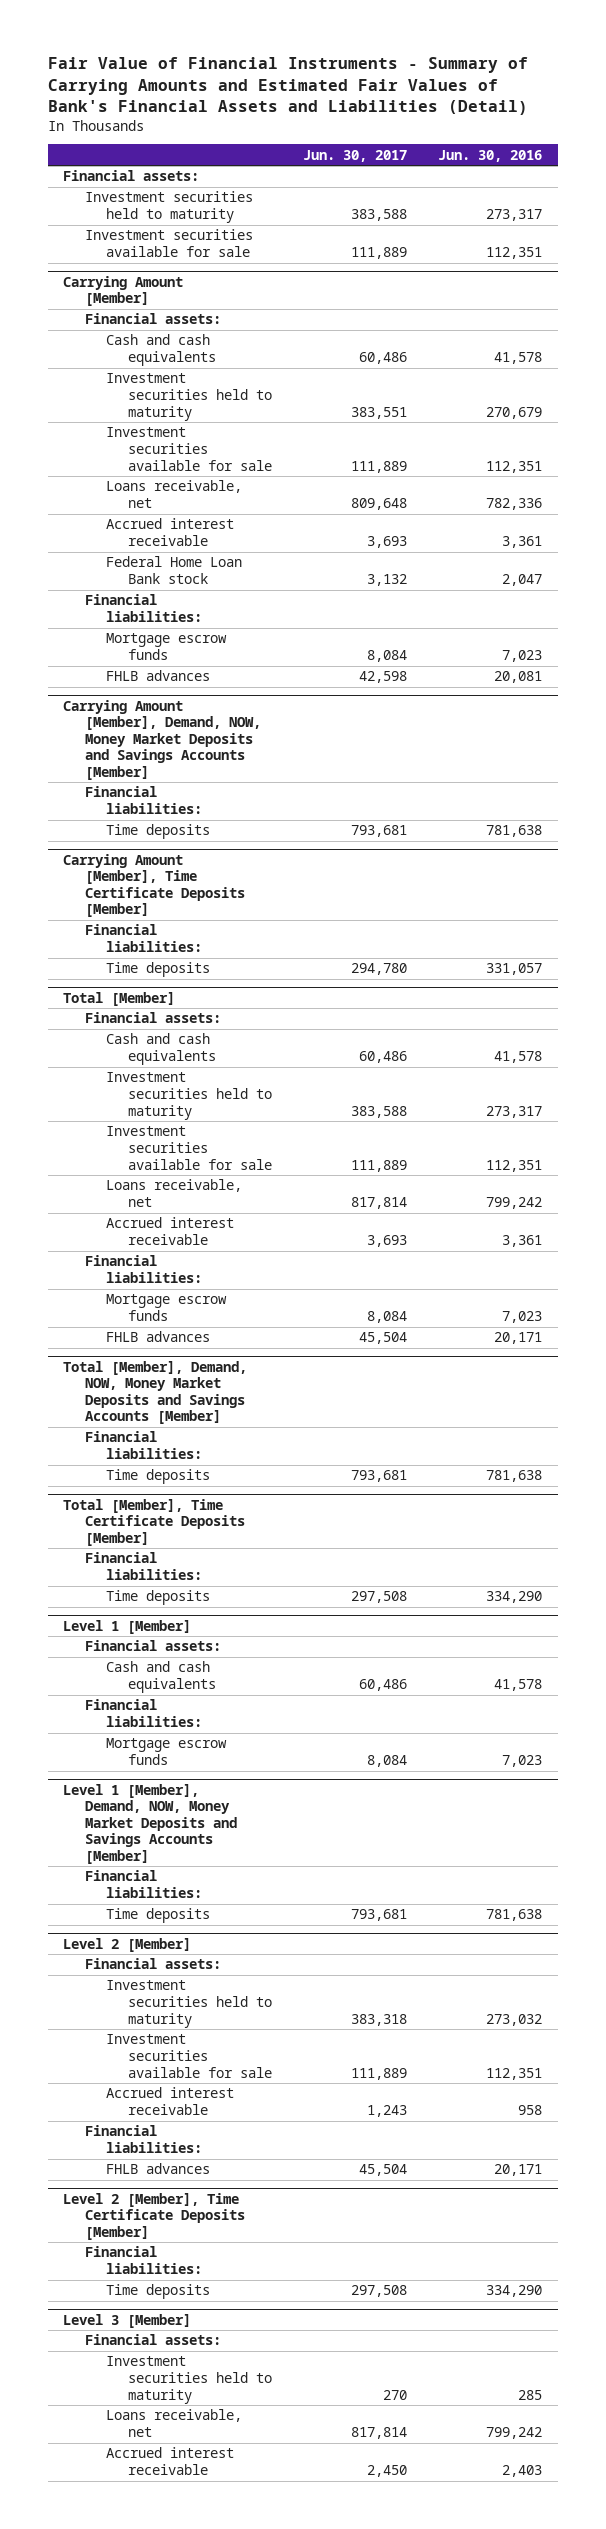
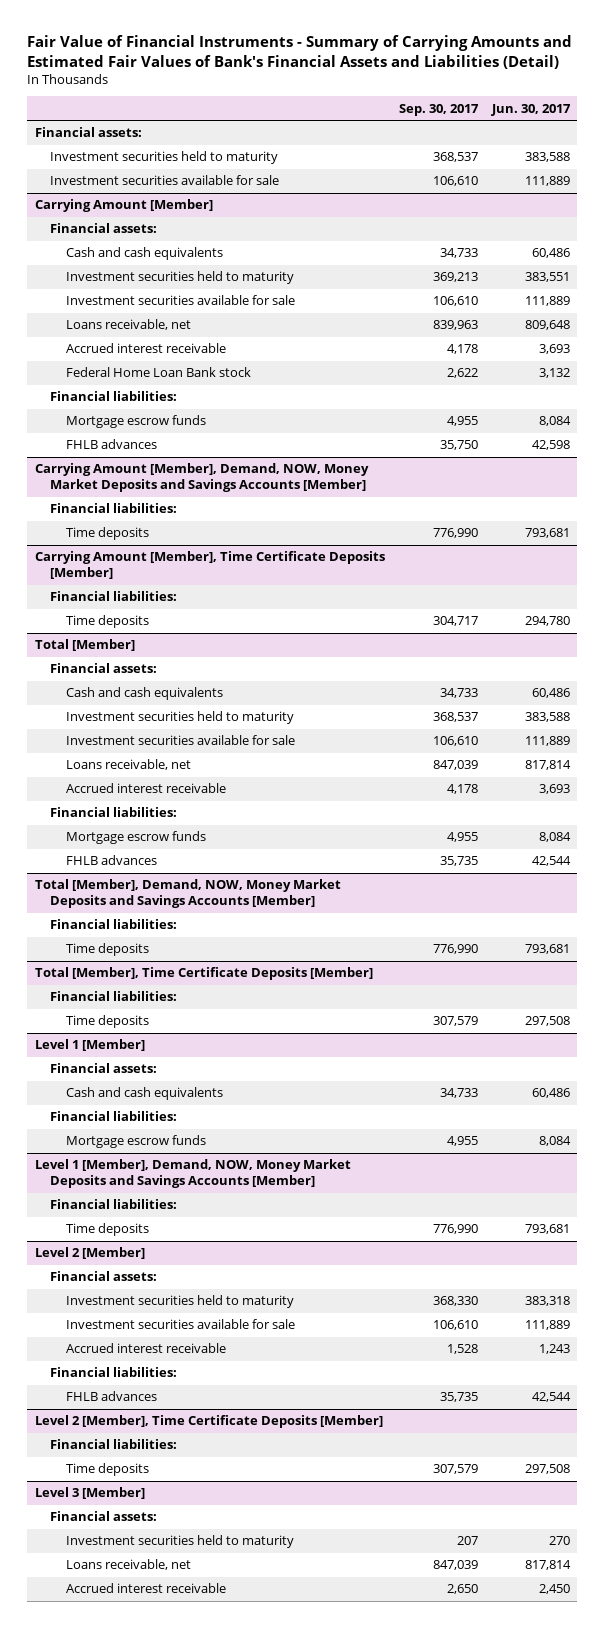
[438,149,543,162] Jun. 30, 2016 -> none
none -> [398,103,479,116] Sep. 30, 2017
[358,1332,407,1345] 45,504 -> [531,856,571,867] 42,544
[358,2164,407,2177] 45,504 -> [531,1392,571,1403] 42,544

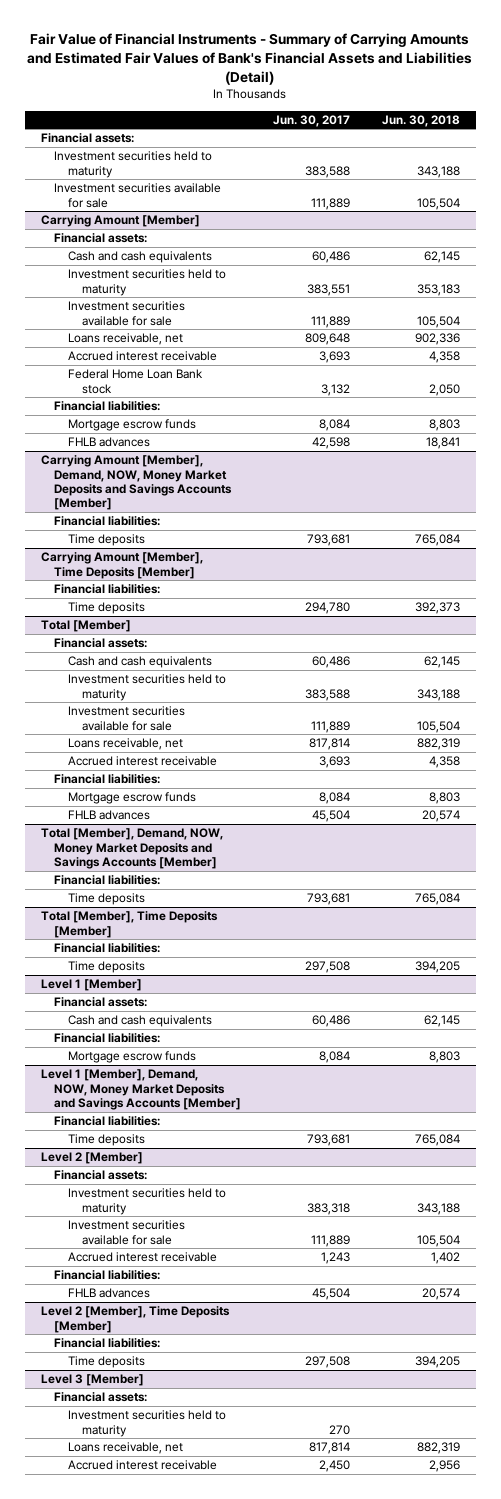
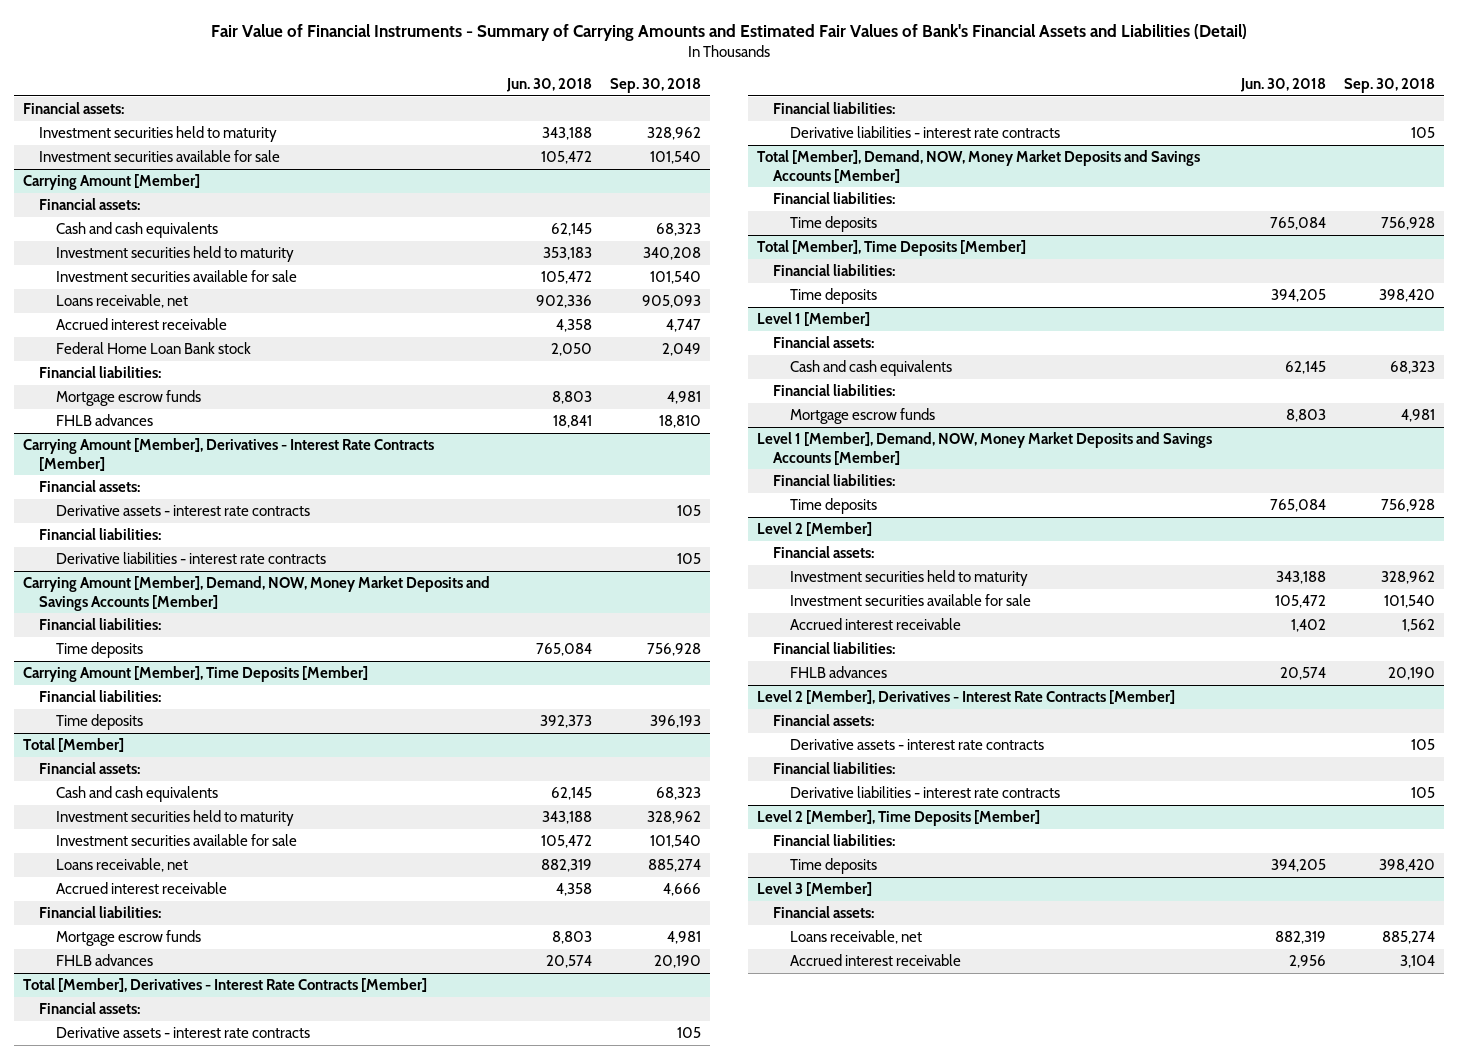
[273,114,351,127] Jun. 30, 2017 -> none
none -> [610,77,702,93] Sep. 30, 2018
[417,197,461,210] 105,504 -> [541,151,593,165] 105,472
[417,315,461,328] 105,504 -> [541,271,593,285] 105,472
none -> [22,438,434,471] Carrying Amount [Member], Derivatives - Interest Rate Contracts [Member]
none -> [39,480,141,493] Financial assets:
none -> [55,505,310,517] Derivative assets - interest rate contracts
none -> [39,528,162,541] Financial liabilities:
none -> [55,552,326,565] Derivative liabilities - interest rate contracts
[417,720,461,733] 105,504 -> [541,835,593,849] 105,472
none -> [22,978,427,993] Total [Member], Derivatives - Interest Rate Contracts [Member]
none -> [39,1002,141,1015] Financial assets:
none -> [55,1027,310,1039] Derivative assets - interest rate contracts
none -> [773,102,896,115] Financial liabilities:
none -> [789,126,1060,139] Derivative liabilities - interest rate contracts
[417,1234,461,1247] 105,504 -> [1275,595,1327,609] 105,472
none -> [756,690,1175,705] Level 2 [Member], Derivatives - Interest Rate Contracts [Member]
none -> [773,714,875,727] Financial assets:
none -> [789,739,1044,751] Derivative assets - interest rate contracts
none -> [773,762,896,775] Financial liabilities:
none -> [789,786,1060,799] Derivative liabilities - interest rate contracts
[68,1410,227,1437] Investment securities held to maturity -> none

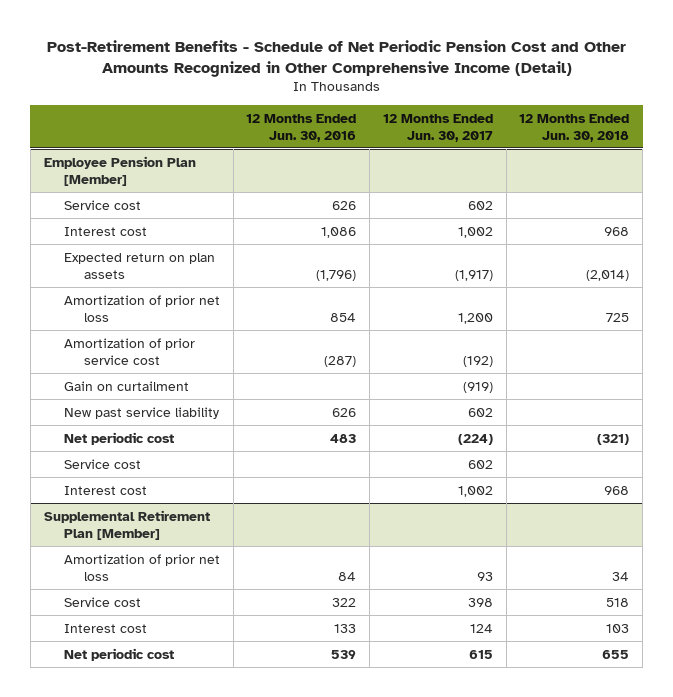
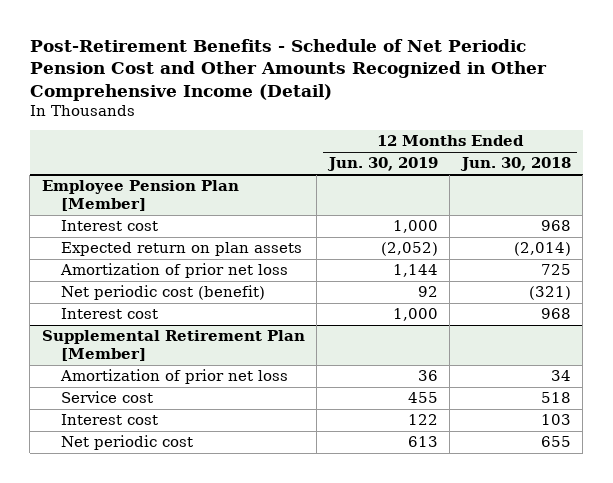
[246,113,357,142] 12 Months Ended Jun. 30, 2016 -> none
[382,113,493,142] 12 Months Ended Jun. 30, 2017 -> none
none -> [326,157,438,172] Jun. 30, 2019
[63,199,141,210] Service cost -> none
[63,337,195,365] Amortization of prior service cost -> none
[63,380,189,391] Gain on curtailment -> none
[63,406,219,419] New past service liability -> none
[63,458,141,469] Service cost -> none
[63,431,174,445] Net periodic cost -> [60,285,265,301] Net periodic cost (benefit)

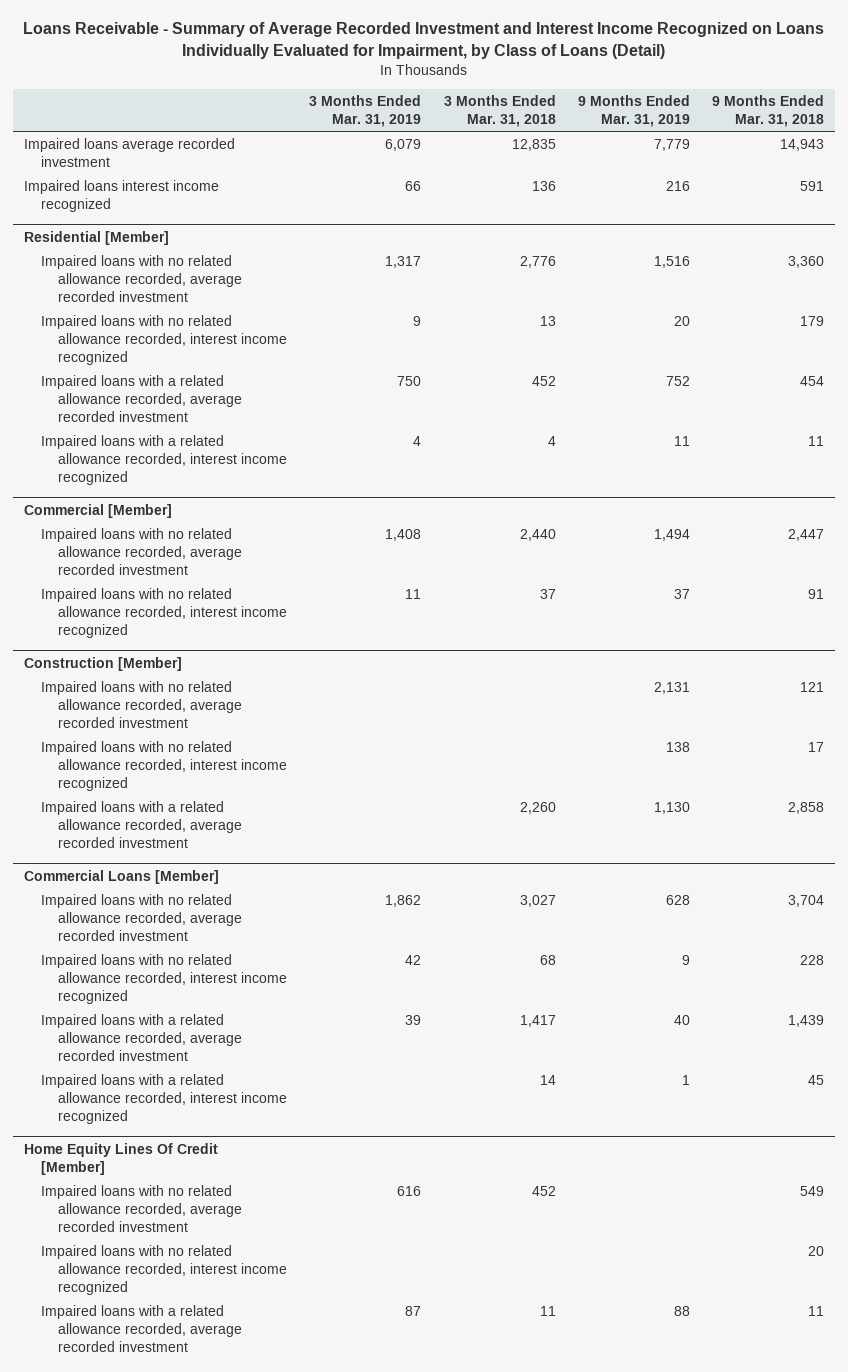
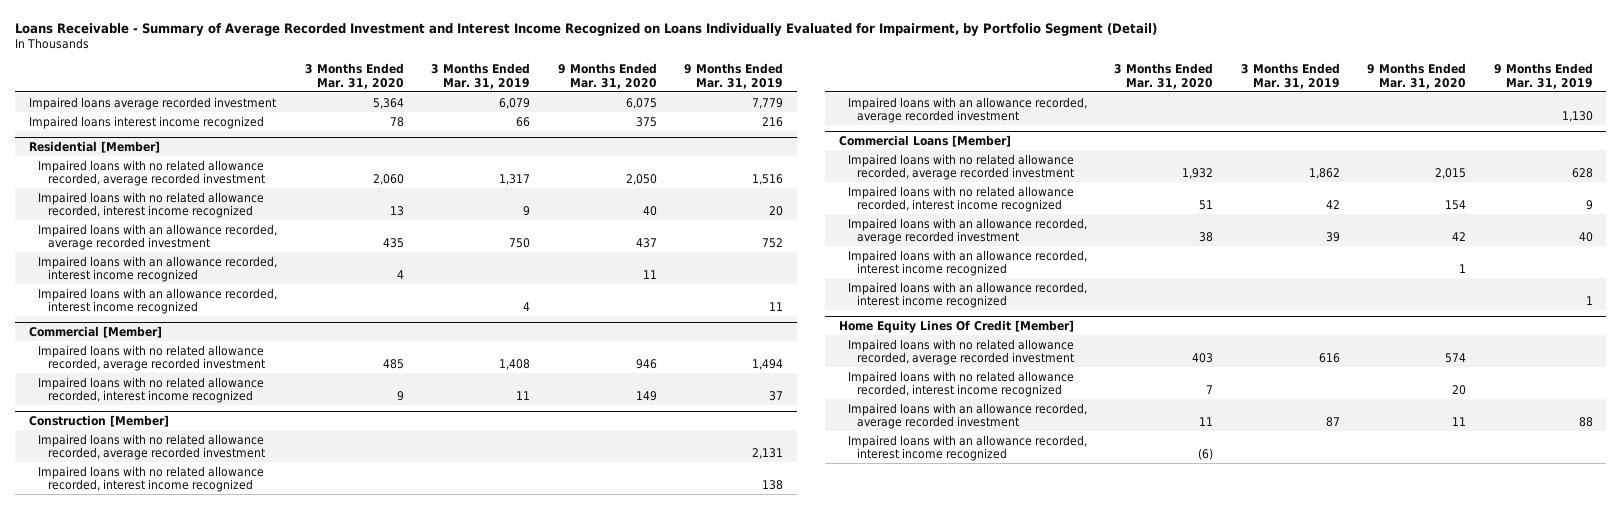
[23,22,825,60] Loans Receivable - Summary of Average Recorded Investment and Interest Income Recognized on Loans Individually Evaluated for Impairment, by Class of Loans (Detail) -> [15,22,1158,36] Loans Receivable - Summary of Average Recorded Investment and Interest Income Recognized on Loans Individually Evaluated for Impairment, by Portfolio Segment (Detail)
[443,95,556,128] 3 Months Ended Mar. 31, 2018 -> none
[712,95,825,128] 9 Months Ended Mar. 31, 2018 -> none
none -> [304,63,404,89] 3 Months Ended Mar. 31, 2020
none -> [557,63,657,89] 9 Months Ended Mar. 31, 2020
[40,374,243,422] Impaired loans with a related allowance recorded, average recorded investment -> [38,223,278,250] Impaired loans with an allowance recorded, average recorded investment
none -> [38,255,278,282] Impaired loans with an allowance recorded, interest income recognized
[40,434,288,485] Impaired loans with a related allowance recorded, interest income recognized -> [38,287,278,314] Impaired loans with an allowance recorded, interest income recognized
[40,800,243,848] Impaired loans with a related allowance recorded, average recorded investment -> [847,96,1087,123] Impaired loans with an allowance recorded, average recorded investment
[40,1013,243,1061] Impaired loans with a related allowance recorded, average recorded investment -> [847,217,1087,244] Impaired loans with an allowance recorded, average recorded investment
none -> [847,249,1087,276] Impaired loans with an allowance recorded, interest income recognized
[40,1073,288,1124] Impaired loans with a related allowance recorded, interest income recognized -> [847,281,1087,308] Impaired loans with an allowance recorded, interest income recognized
[40,1304,243,1352] Impaired loans with a related allowance recorded, average recorded investment -> [847,402,1087,429] Impaired loans with an allowance recorded, average recorded investment
none -> [847,434,1087,461] Impaired loans with an allowance recorded, interest income recognized

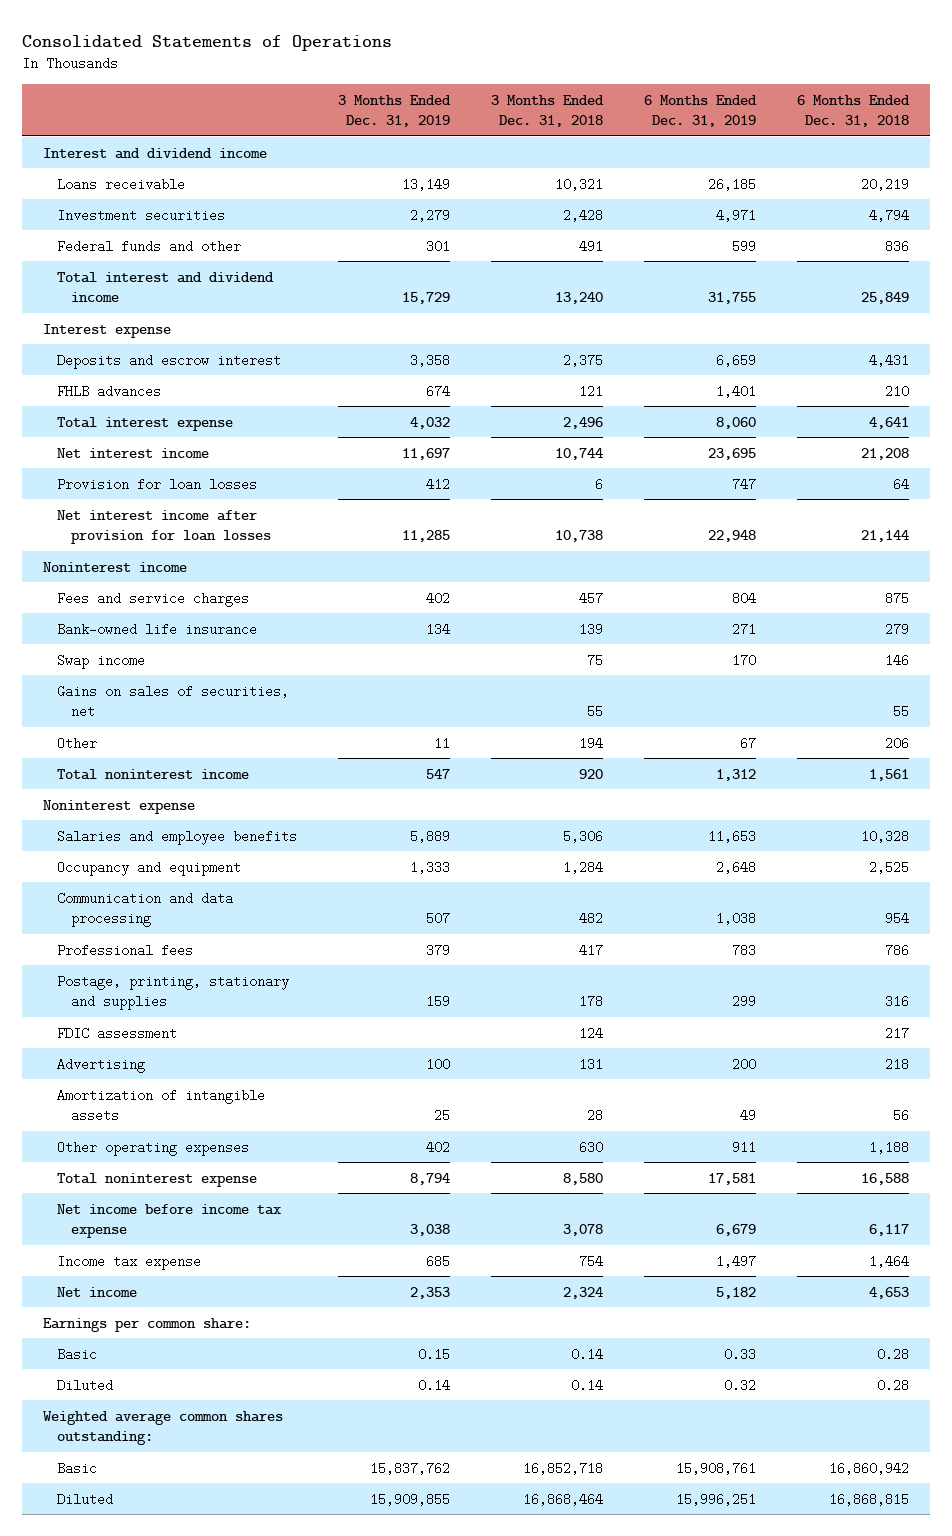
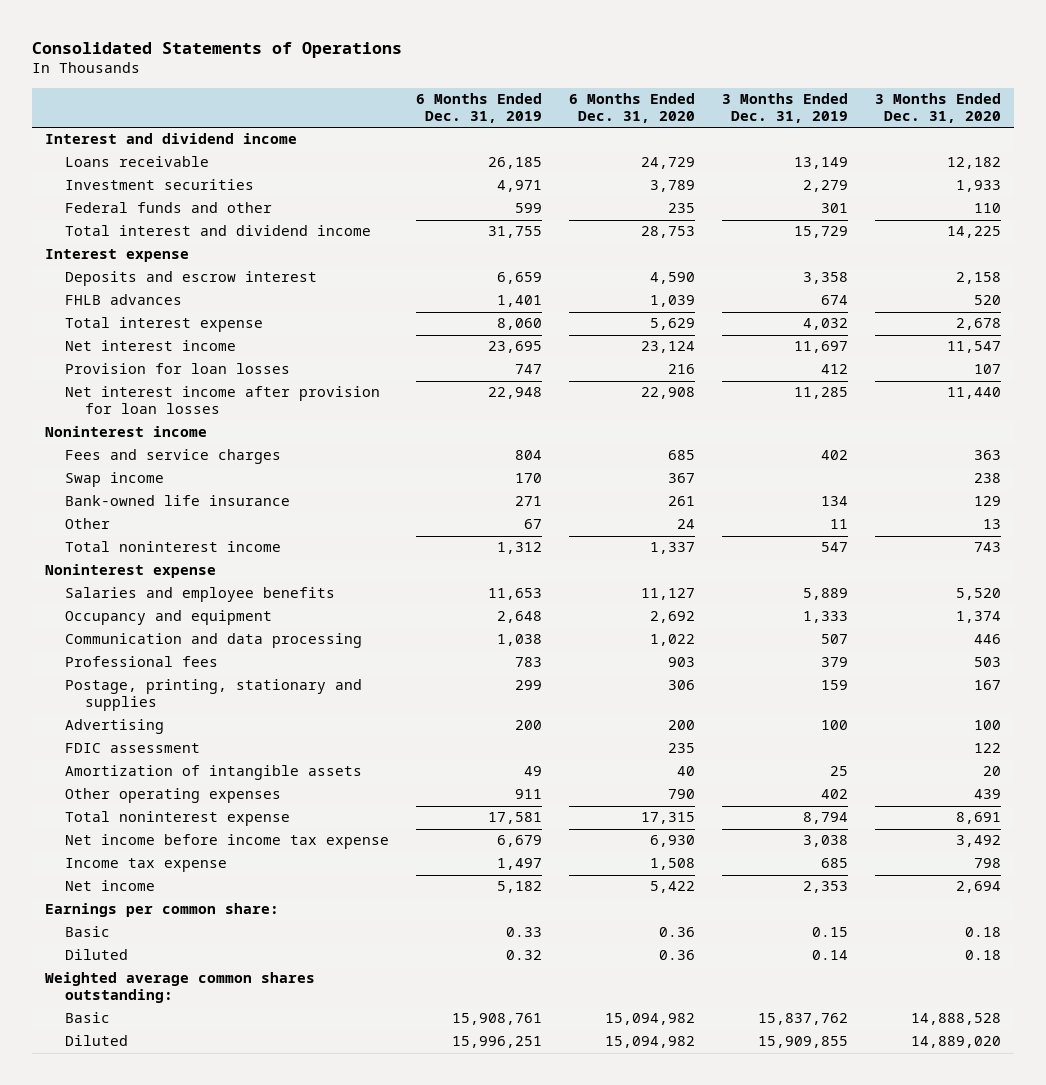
[491,94,605,127] 3 Months Ended Dec. 31, 2018 -> none
[797,94,911,127] 6 Months Ended Dec. 31, 2018 -> none
none -> [569,93,696,124] 6 Months Ended Dec. 31, 2020
none -> [874,93,1001,124] 3 Months Ended Dec. 31, 2020
[56,684,289,718] Gains on sales of securities, net -> none
[56,622,257,636] Bank-owned life insurance -> [65,495,291,507] Bank-owned life insurance
[56,1026,177,1040] FDIC assessment -> [65,743,201,754] FDIC assessment

